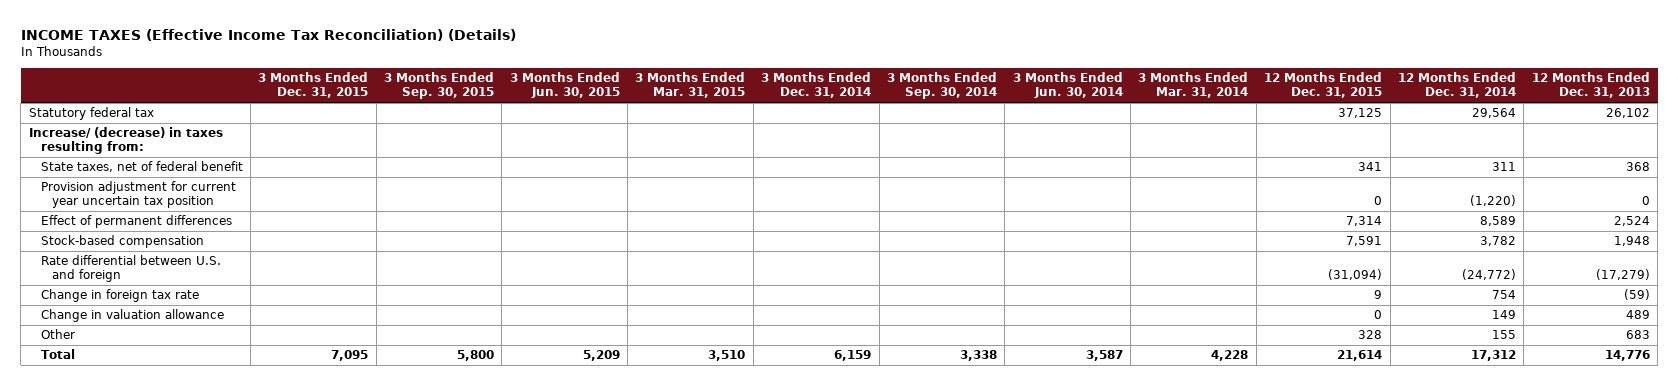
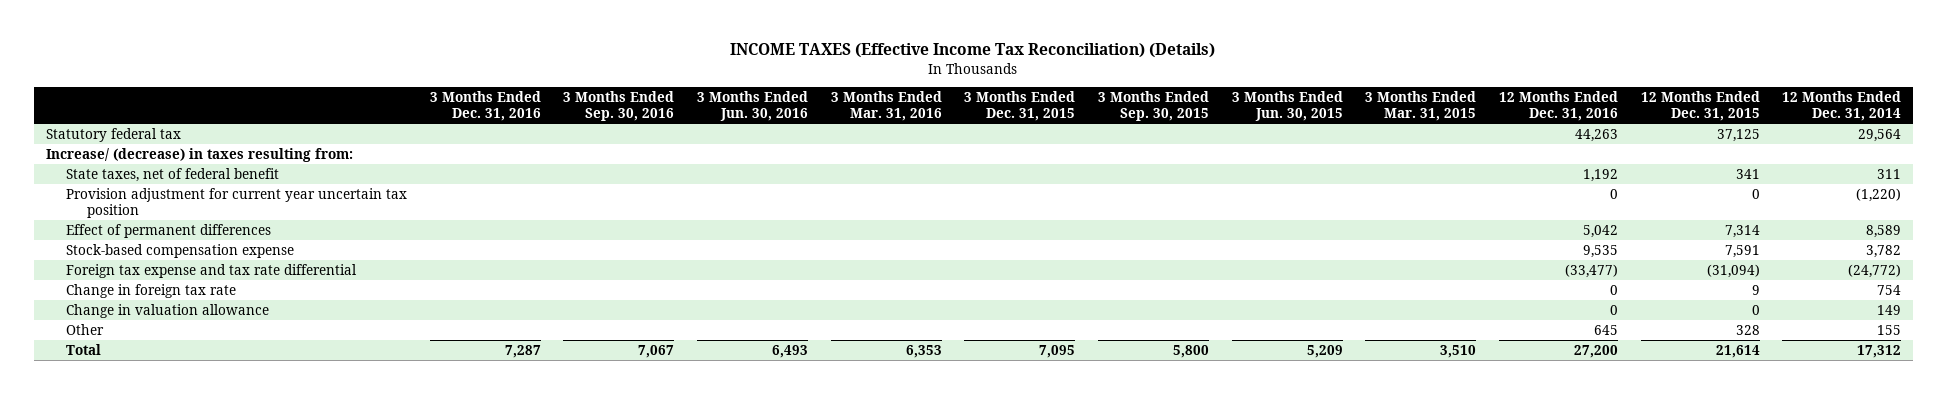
[761,72,872,99] 3 Months Ended Dec. 31, 2014 -> none
[886,72,997,100] 3 Months Ended Sep. 30, 2014 -> none
[1012,72,1123,99] 3 Months Ended Jun. 30, 2014 -> none
[1138,72,1249,99] 3 Months Ended Mar. 31, 2014 -> none
[1531,72,1650,99] 12 Months Ended Dec. 31, 2013 -> none
none -> [429,91,541,122] 3 Months Ended Dec. 31, 2016
none -> [563,91,675,122] 3 Months Ended Sep. 30, 2016
none -> [697,91,809,122] 3 Months Ended Jun. 30, 2016
none -> [830,91,942,122] 3 Months Ended Mar. 31, 2016
none -> [1498,91,1618,122] 12 Months Ended Dec. 31, 2016
[40,235,204,249] Stock-based compensation -> [66,243,295,258] Stock-based compensation expense
[40,255,221,283] Rate differential between U.S. and foreign -> [66,263,358,278] Foreign tax expense and tax rate differential

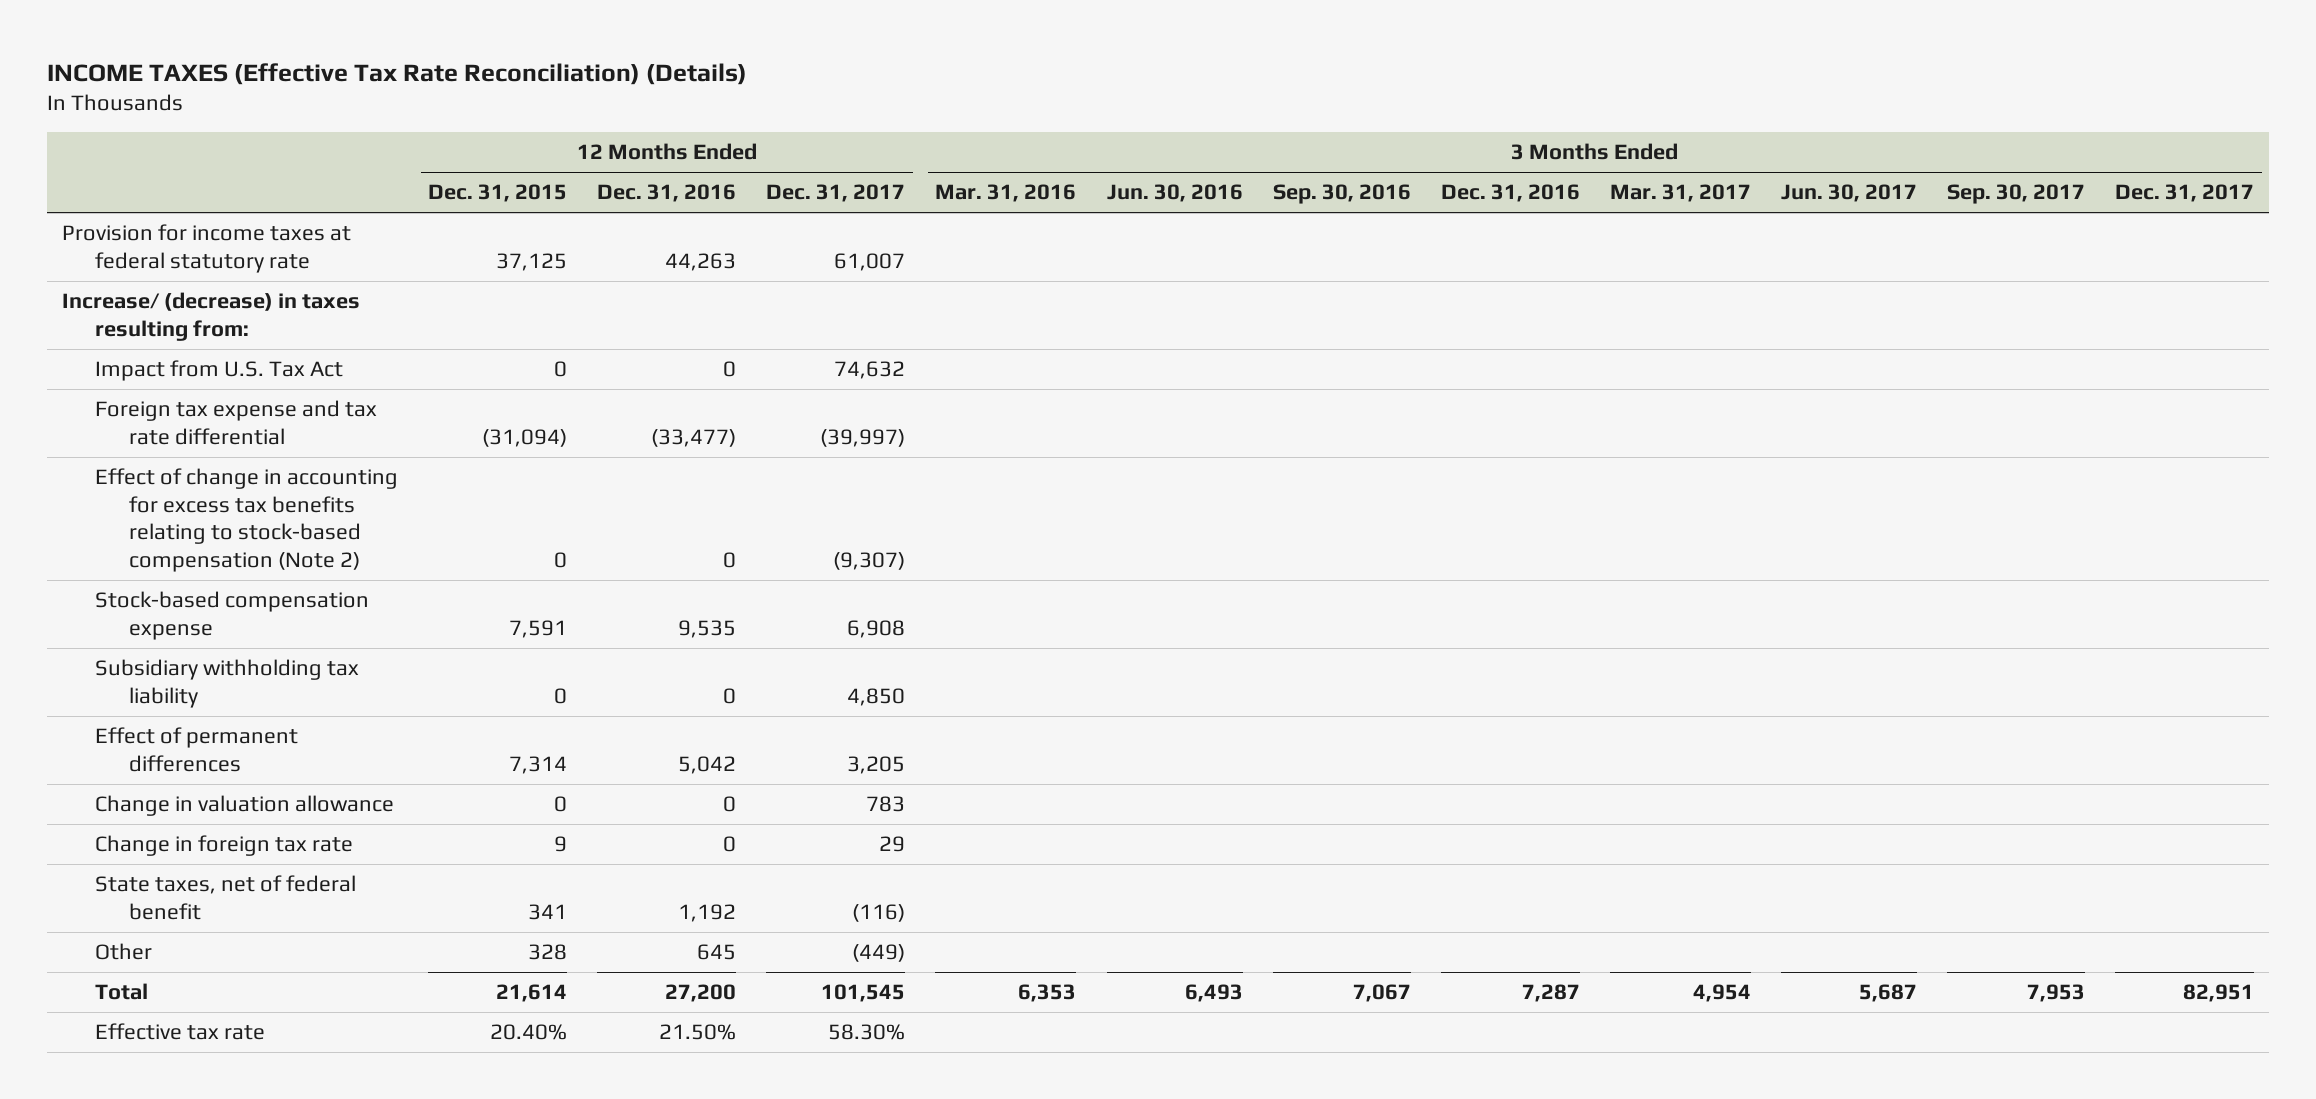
[730,43,1216,59] INCOME TAXES (Effective Income Tax Reconciliation) (Details) -> [46,62,747,85] INCOME TAXES (Effective Tax Rate Reconciliation) (Details)
[964,91,1076,122] 3 Months Ended Dec. 31, 2015 -> none
[1098,91,1210,122] 3 Months Ended Sep. 30, 2015 -> none
[1231,91,1343,122] 3 Months Ended Jun. 30, 2015 -> none
[1365,91,1477,122] 3 Months Ended Mar. 31, 2015 -> none
[1782,91,1902,122] 12 Months Ended Dec. 31, 2014 -> none
none -> [766,184,906,203] Dec. 31, 2017
none -> [1609,184,1751,203] Mar. 31, 2017
none -> [1781,184,1918,203] Jun. 30, 2017
none -> [1947,184,2086,205] Sep. 30, 2017
none -> [2115,184,2255,203] Dec. 31, 2017
[45,127,181,142] Statutory federal tax -> [61,224,351,273] Provision for income taxes at federal statutory rate
[66,187,408,219] Provision adjustment for current year uncertain tax position -> none
none -> [95,360,344,382] Impact from U.S. Tax Act
none -> [95,468,399,572] Effect of change in accounting for excess tax benefits relating to stock-based compensation (Note 2)
[66,243,295,258] Stock-based compensation expense -> [95,591,370,640] Stock-based compensation expense
none -> [95,659,360,708] Subsidiary withholding tax liability
[66,223,272,238] Effect of permanent differences -> [95,727,299,772] Effect of permanent differences
[66,283,237,298] Change in foreign tax rate -> [95,835,354,857] Change in foreign tax rate
[66,167,280,182] State taxes, net of federal benefit -> [95,875,357,920] State taxes, net of federal benefit
none -> [95,1023,266,1041] Effective tax rate

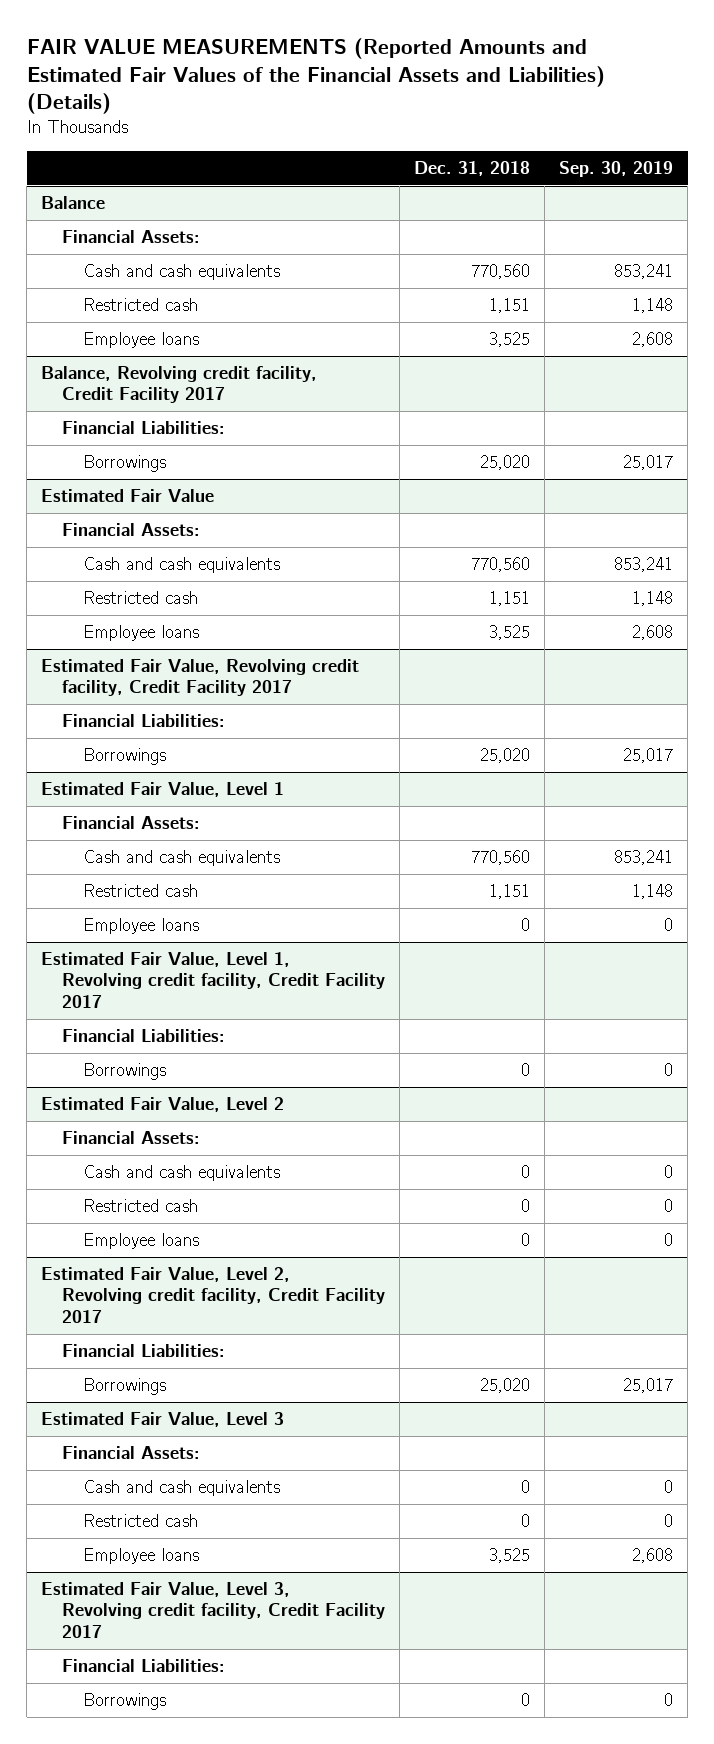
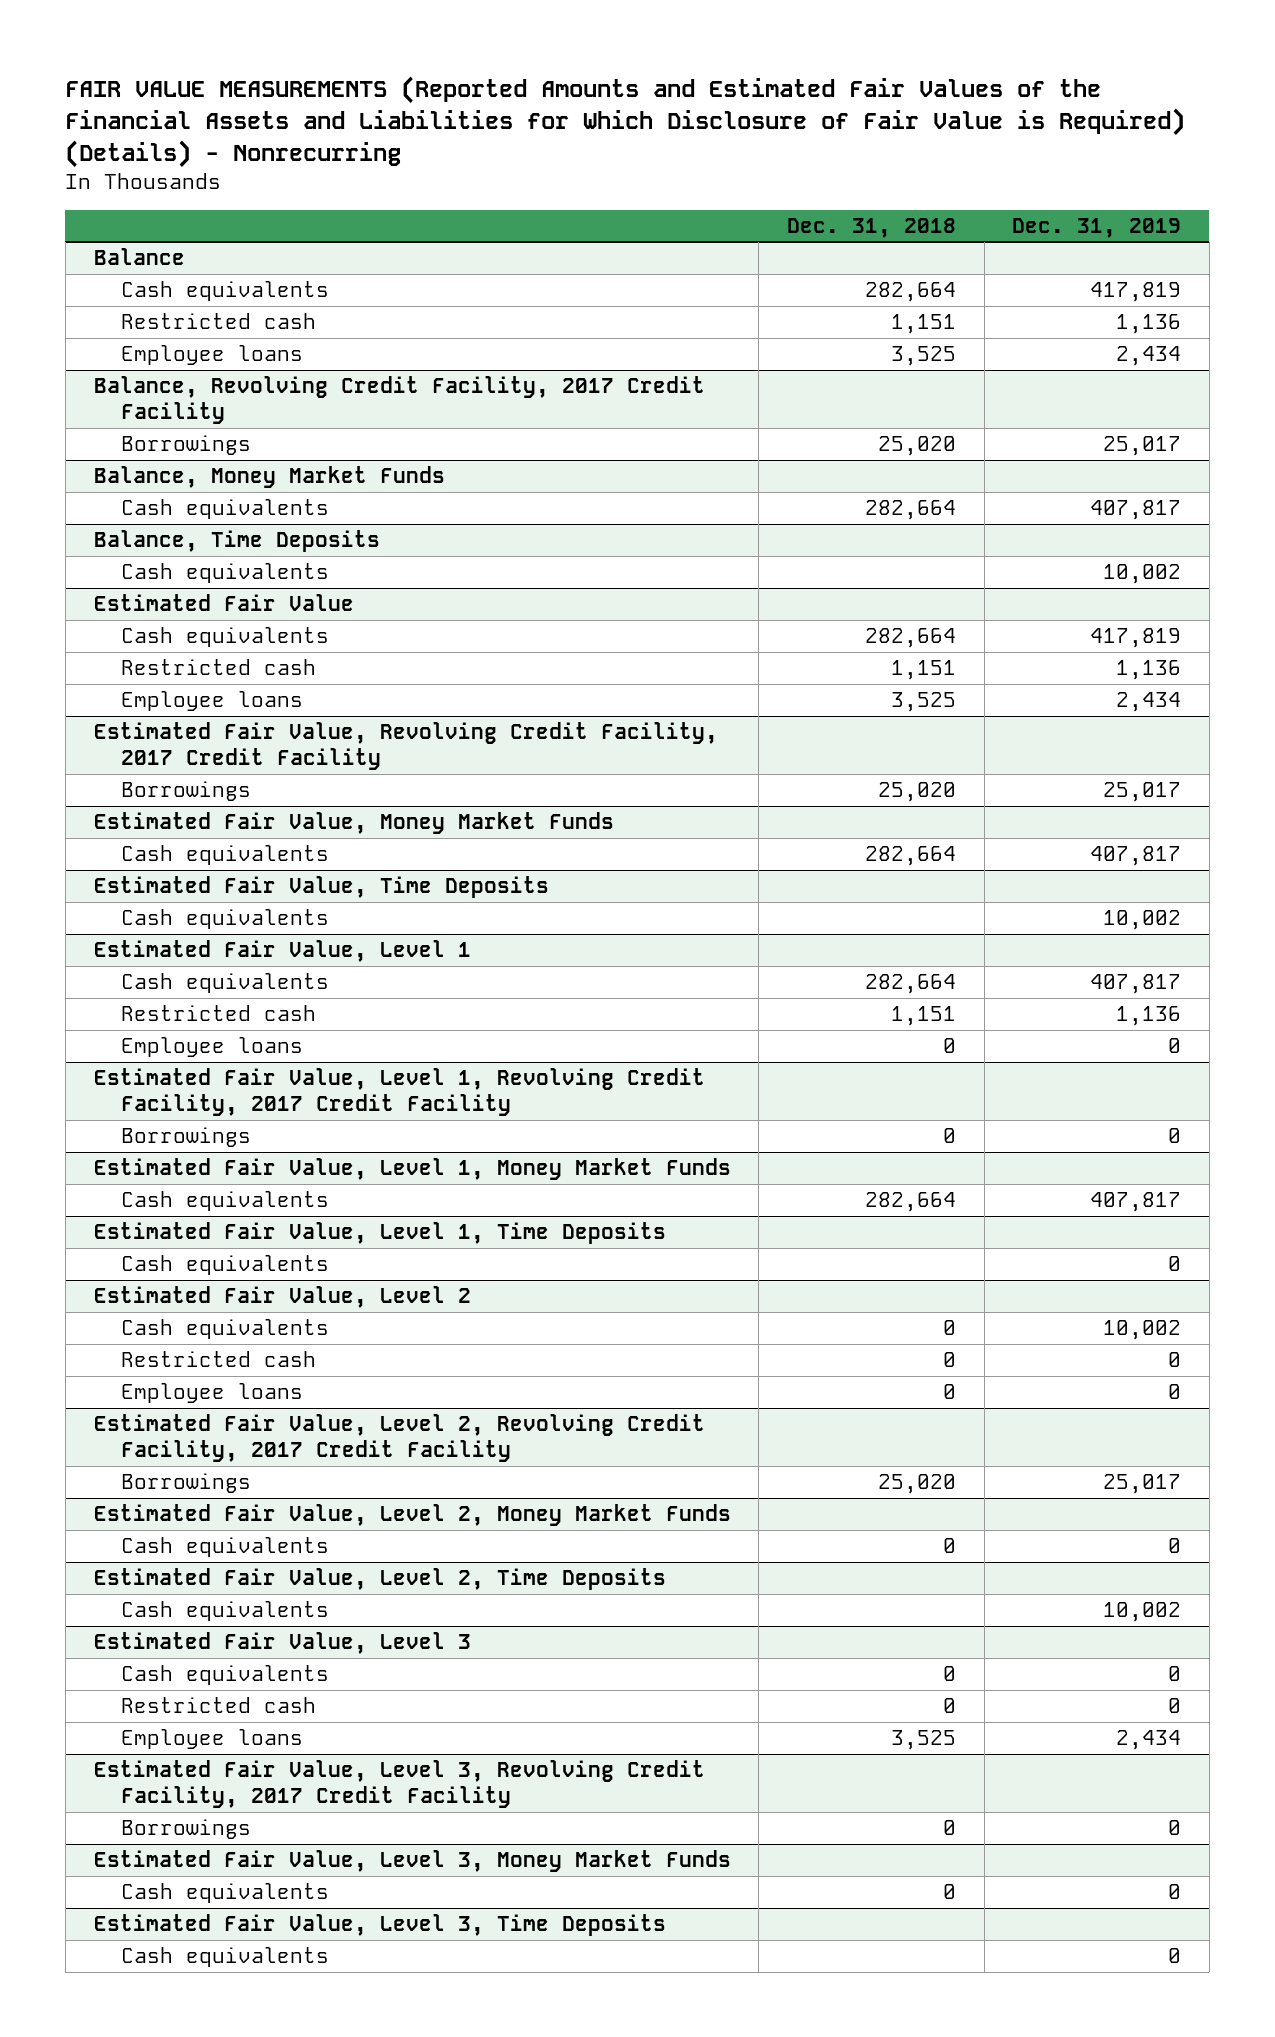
[26,38,605,115] FAIR VALUE MEASUREMENTS (Reported Amounts and Estimated Fair Values of the Financial Assets and Liabilities) (Details) -> [65,76,1186,169] FAIR VALUE MEASUREMENTS (Reported Amounts and Estimated Fair Values of the Financial Assets and Liabilities for Which Disclosure of Fair Value is Required) (Details) - Nonrecurring
[559,160,674,177] Sep. 30, 2019 -> none
none -> [1012,217,1182,238] Dec. 31, 2019
[62,230,201,244] Financial Assets: -> none
[82,264,280,281] Cash and cash equivalents -> [121,281,330,302] Cash equivalents
[471,264,531,280] 770,560 -> [864,282,956,303] 282,664
[62,421,226,435] Financial Liabilities: -> none
[41,366,318,404] Balance, Revolving credit facility, Credit Facility 2017 -> [93,376,705,425] Balance, Revolving Credit Facility, 2017 Credit Facility
none -> [93,466,445,489] Balance, Money Market Funds
none -> [121,499,330,520] Cash equivalents
none -> [93,530,380,553] Balance, Time Deposits
none -> [121,563,330,584] Cash equivalents
[62,523,201,537] Financial Assets: -> none
[82,557,280,574] Cash and cash equivalents -> [121,627,330,648] Cash equivalents
[471,557,531,573] 770,560 -> [864,628,956,649] 282,664
[62,714,226,728] Financial Liabilities: -> none
[41,659,360,697] Estimated Fair Value, Revolving credit facility, Credit Facility 2017 -> [93,722,718,771] Estimated Fair Value, Revolving Credit Facility, 2017 Credit Facility
none -> [93,812,614,835] Estimated Fair Value, Money Market Funds
none -> [121,845,330,866] Cash equivalents
none -> [93,876,549,899] Estimated Fair Value, Time Deposits
none -> [121,909,330,930] Cash equivalents
[62,816,201,830] Financial Assets: -> none
[82,850,280,867] Cash and cash equivalents -> [121,973,330,994] Cash equivalents
[471,850,531,866] 770,560 -> [864,974,956,995] 282,664
[62,1029,226,1043] Financial Liabilities: -> none
[41,952,386,1008] Estimated Fair Value, Level 1, Revolving credit facility, Credit Facility 2017 -> [93,1068,705,1117] Estimated Fair Value, Level 1, Revolving Credit Facility, 2017 Credit Facility
none -> [93,1158,731,1181] Estimated Fair Value, Level 1, Money Market Funds
none -> [121,1191,330,1212] Cash equivalents
none -> [93,1222,666,1245] Estimated Fair Value, Level 1, Time Deposits
none -> [121,1255,330,1276] Cash equivalents
[62,1131,201,1145] Financial Assets: -> none
[82,1165,280,1182] Cash and cash equivalents -> [121,1319,330,1340] Cash equivalents
[62,1344,226,1358] Financial Liabilities: -> none
[41,1267,386,1323] Estimated Fair Value, Level 2, Revolving credit facility, Credit Facility 2017 -> [93,1414,705,1463] Estimated Fair Value, Level 2, Revolving Credit Facility, 2017 Credit Facility
none -> [93,1504,731,1527] Estimated Fair Value, Level 2, Money Market Funds
none -> [121,1537,330,1558] Cash equivalents
none -> [93,1568,666,1591] Estimated Fair Value, Level 2, Time Deposits
none -> [121,1601,330,1622] Cash equivalents
[62,1446,201,1460] Financial Assets: -> none
[82,1480,280,1497] Cash and cash equivalents -> [121,1665,330,1686] Cash equivalents
[62,1659,226,1673] Financial Liabilities: -> none
[41,1582,386,1638] Estimated Fair Value, Level 3, Revolving credit facility, Credit Facility 2017 -> [93,1760,705,1809] Estimated Fair Value, Level 3, Revolving Credit Facility, 2017 Credit Facility
none -> [93,1850,731,1873] Estimated Fair Value, Level 3, Money Market Funds
none -> [121,1883,330,1904] Cash equivalents
none -> [93,1914,666,1937] Estimated Fair Value, Level 3, Time Deposits
none -> [121,1947,330,1968] Cash equivalents

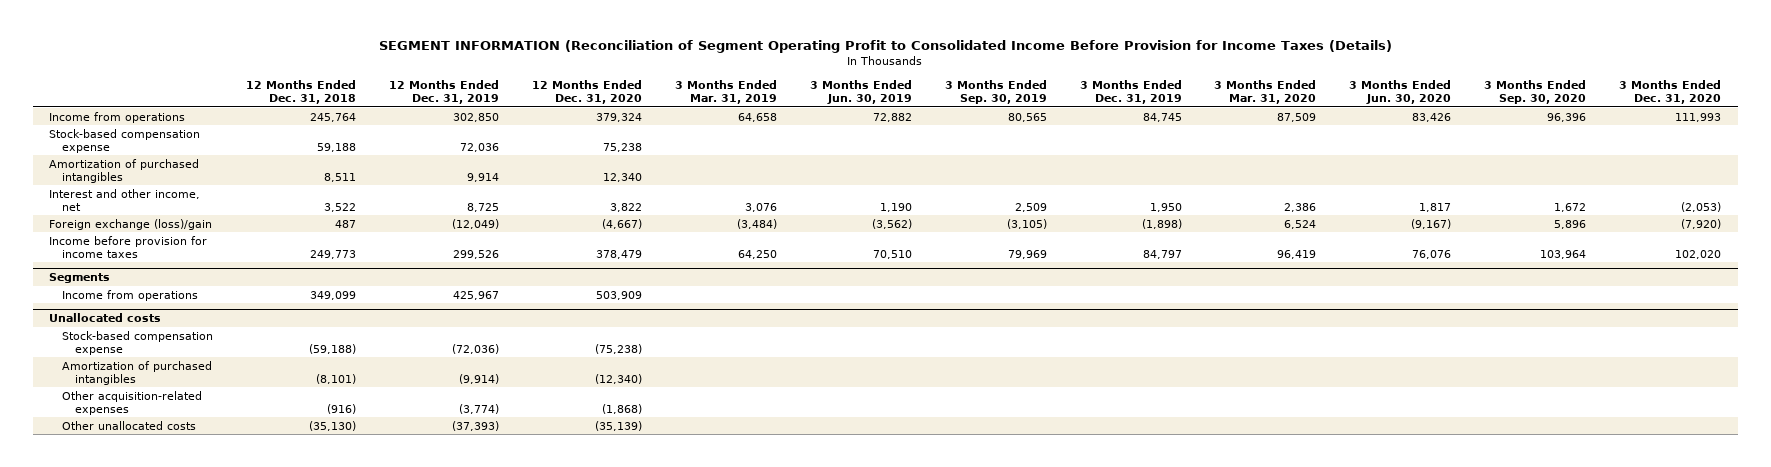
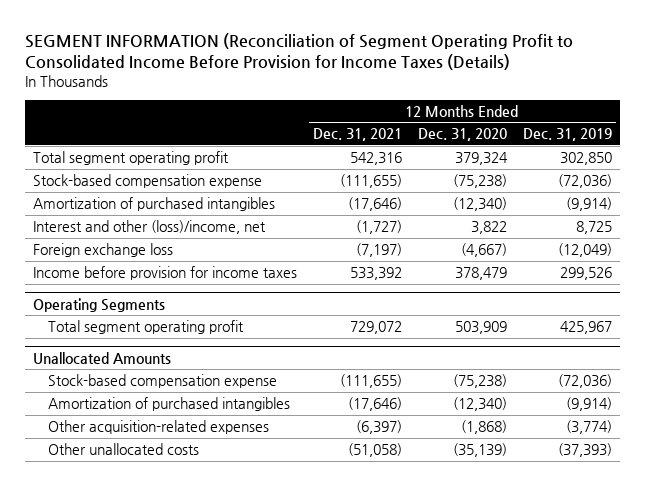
[245,80,356,105] 12 Months Ended Dec. 31, 2018 -> none
[674,80,777,105] 3 Months Ended Mar. 31, 2019 -> none
[809,80,912,105] 3 Months Ended Jun. 30, 2019 -> none
[944,80,1047,105] 3 Months Ended Sep. 30, 2019 -> none
[1079,80,1182,105] 3 Months Ended Dec. 31, 2019 -> none
[1214,80,1317,105] 3 Months Ended Mar. 31, 2020 -> none
[1349,80,1452,105] 3 Months Ended Jun. 30, 2020 -> none
[1484,80,1587,105] 3 Months Ended Sep. 30, 2020 -> none
[1619,80,1722,105] 3 Months Ended Dec. 31, 2020 -> none
none -> [312,128,402,142] Dec. 31, 2021
[49,111,186,123] Income from operations -> [32,151,229,166] Total segment operating profit
[459,142,499,152] 72,036 -> [558,174,613,189] (72,036)
[602,142,642,152] 75,238 -> [452,174,507,189] (75,238)
[466,172,499,182] 9,914 -> [566,197,613,212] (9,914)
[602,172,642,182] 12,340 -> [452,197,507,212] (12,340)
[49,188,201,211] Interest and other income, net -> [32,220,266,235] Interest and other (loss)/income, net
[49,218,213,230] Foreign exchange (loss)/gain -> [32,243,173,258] Foreign exchange loss
[49,313,162,323] Unallocated costs -> none
[49,273,111,284] Segments -> [32,297,165,312] Operating Segments
[61,289,198,301] Income from operations -> [47,320,244,335] Total segment operating profit
none -> [32,351,171,364] Unallocated Amounts

